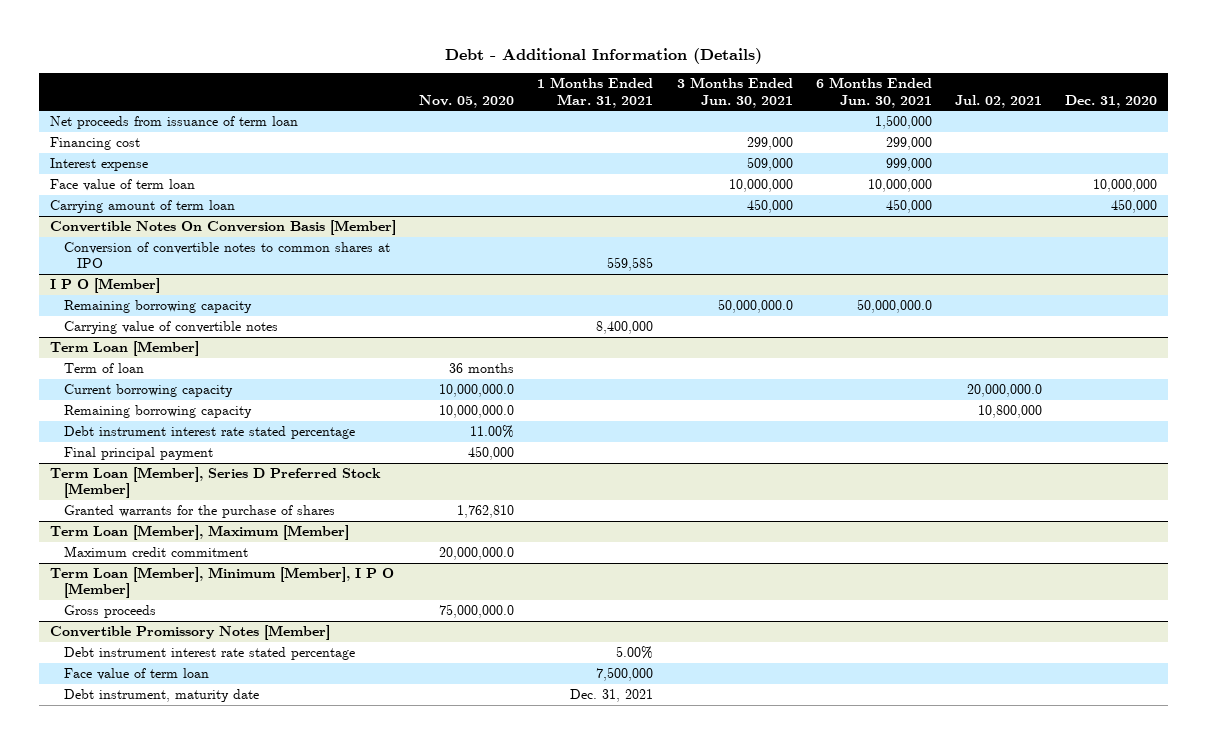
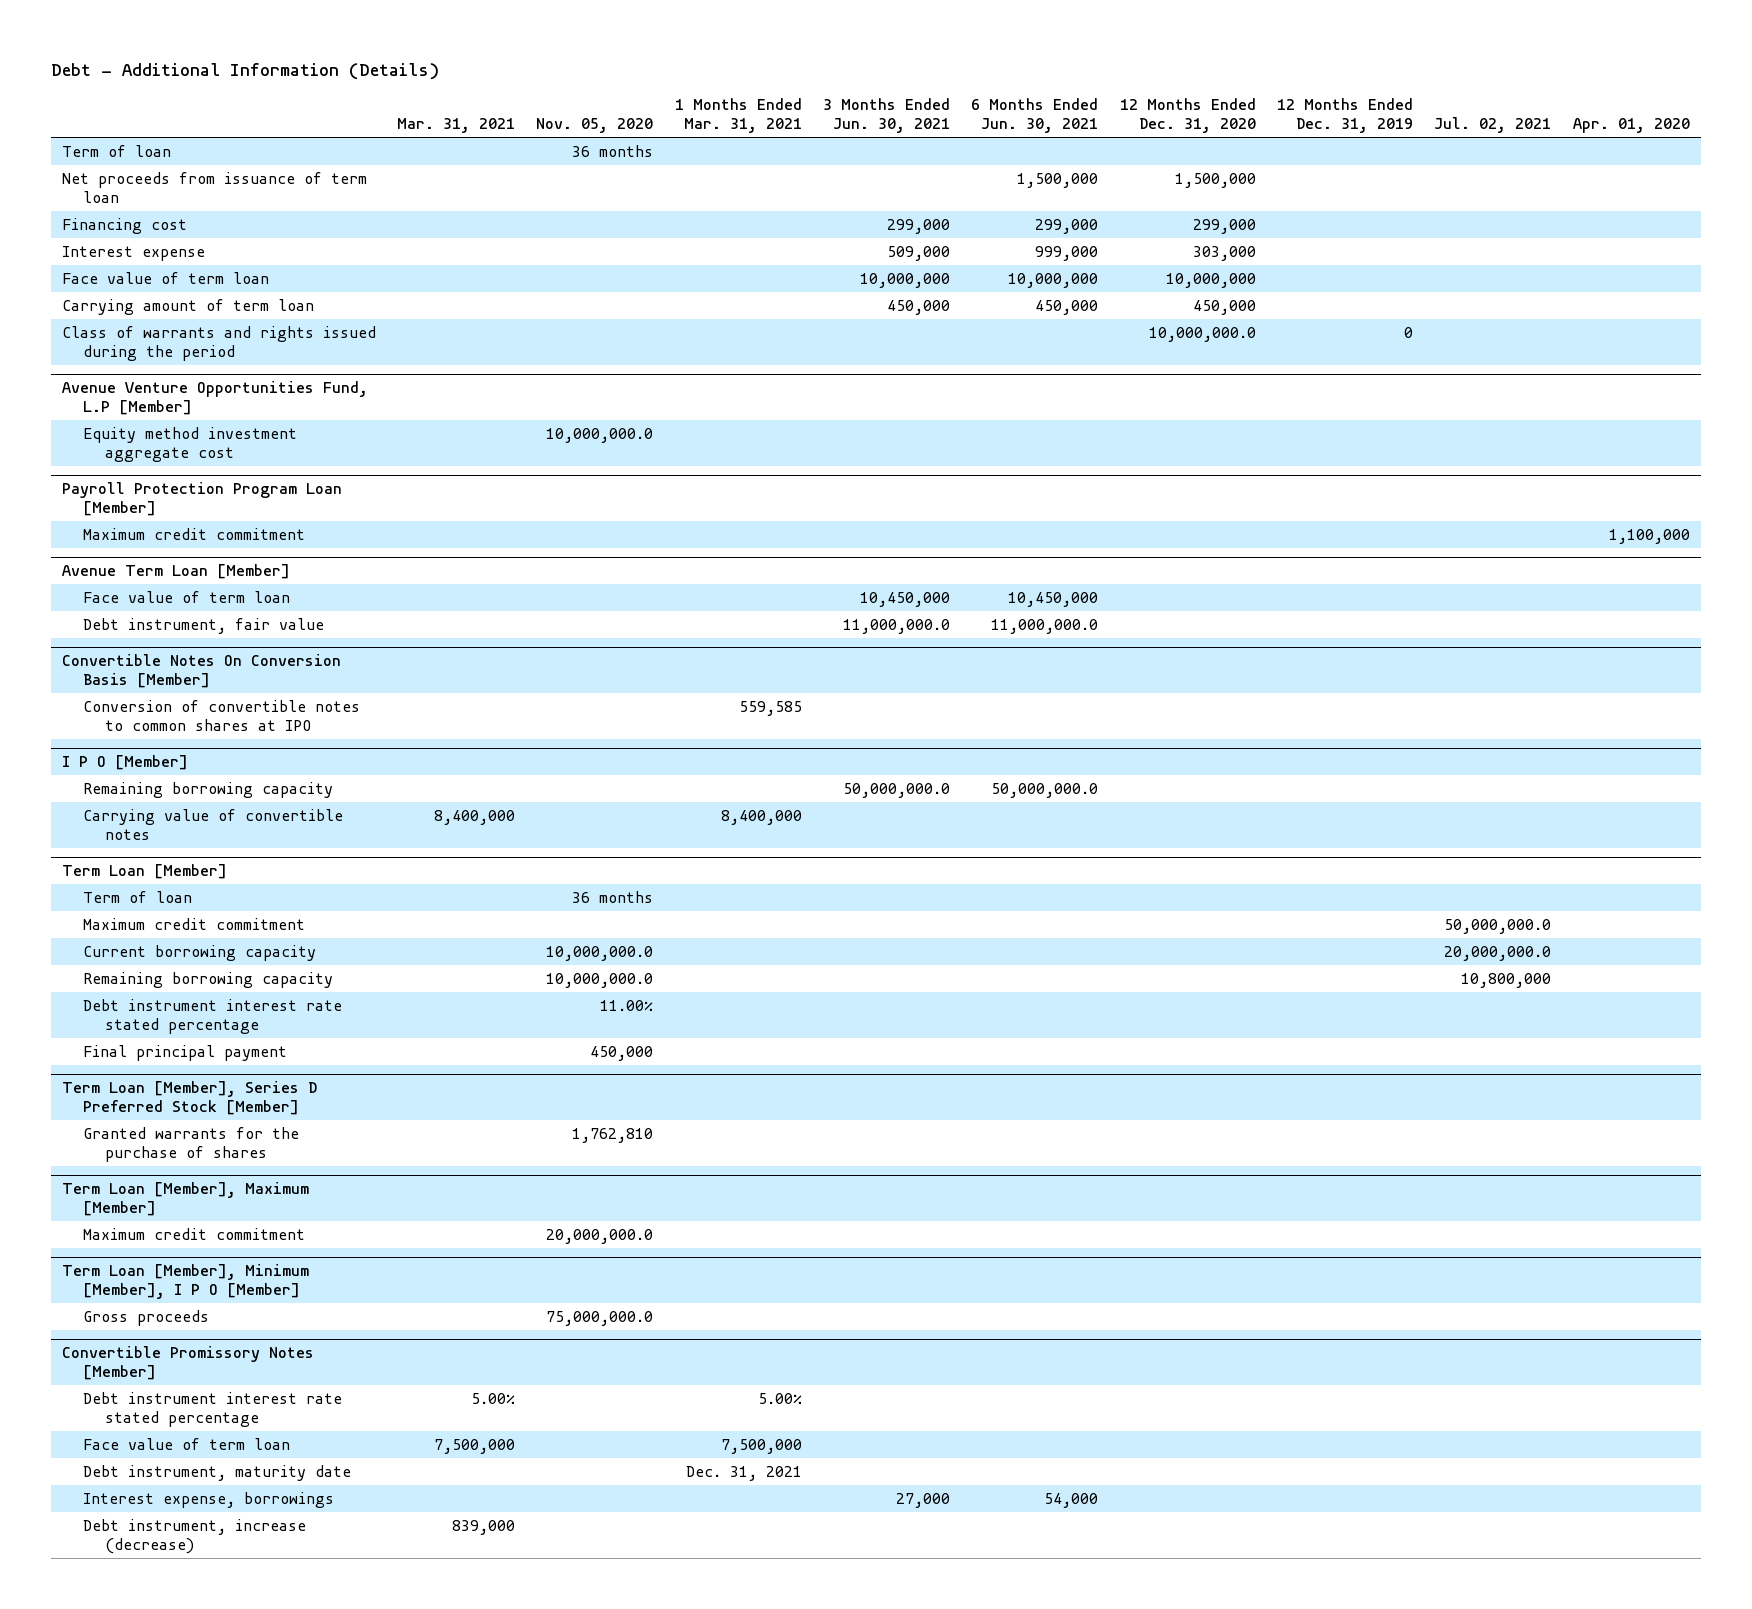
[1064,94,1157,108] Dec. 31, 2020 -> none
none -> [397,118,516,134] Mar. 31, 2021
none -> [1119,98,1256,134] 12 Months Ended Dec. 31, 2020
none -> [1277,98,1414,134] 12 Months Ended Dec. 31, 2019
none -> [1572,118,1690,134] Apr. 01, 2020
none -> [61,144,171,157] Term of loan
none -> [61,325,376,361] Class of warrants and rights issued during the period
none -> [61,381,368,416] Avenue Venture Opportunities Fund, L.P [Member]
none -> [83,426,298,462] Equity method investment aggregate cost
none -> [61,482,342,517] Payroll Protection Program Loan [Member]
none -> [83,527,306,540] Maximum credit commitment
none -> [61,564,290,580] Avenue Term Loan [Member]
none -> [83,590,291,603] Face value of term loan
none -> [83,617,325,634] Debt instrument, fair value
none -> [83,917,306,930] Maximum credit commitment
none -> [83,1491,335,1508] Interest expense, borrowings
none -> [83,1518,307,1554] Debt instrument, increase (decrease)

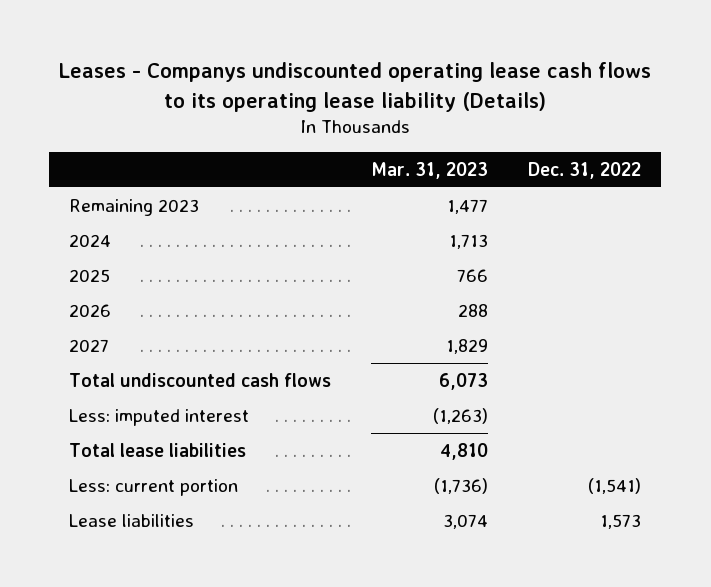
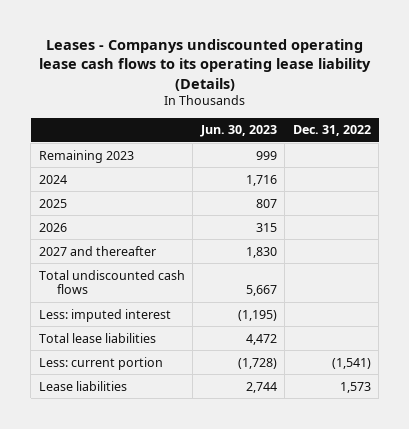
[371,161,489,179] Mar. 31, 2023 -> none
none -> [199,125,277,138] Jun. 30, 2023
[69,338,110,352] 2027 -> [38,245,156,256] 2027 and thereafter

